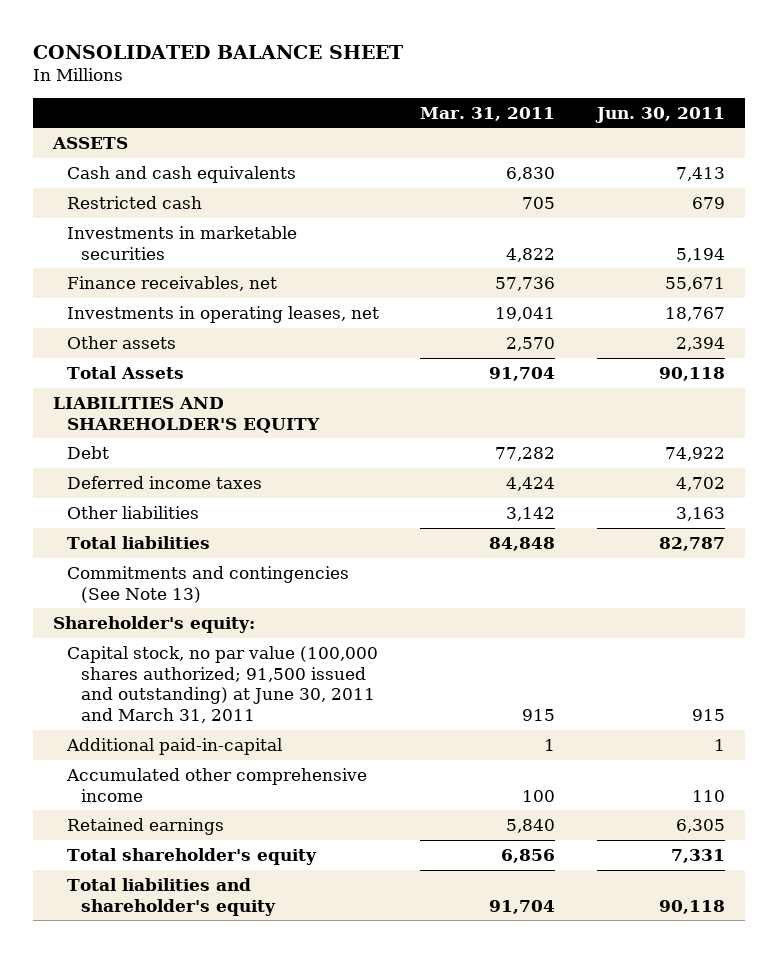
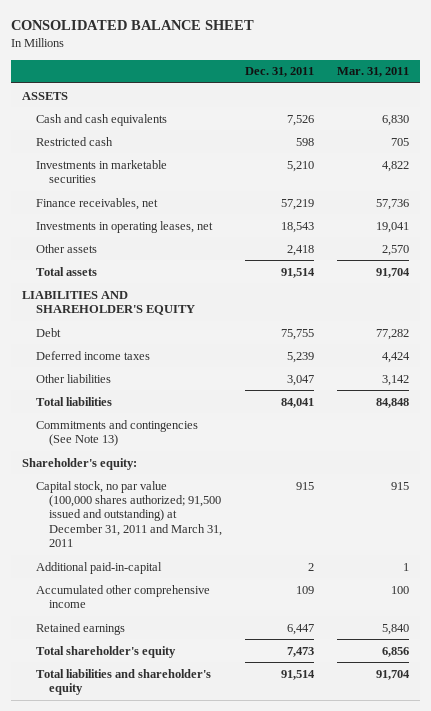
[594,106,725,123] Jun. 30, 2011 -> none
none -> [244,67,314,78] Dec. 31, 2011
[66,365,184,379] Total Assets -> [35,266,97,276] Total assets
[66,645,378,724] Capital stock, no par value (100,000 shares authorized; 91,500 issued and outstanding) at June 30, 2011 and March 31, 2011 -> [35,480,223,548] Capital stock, no par value (100,000 shares authorized; 91,500 issued and outstanding) at December 31, 2011 and March 31, 2011

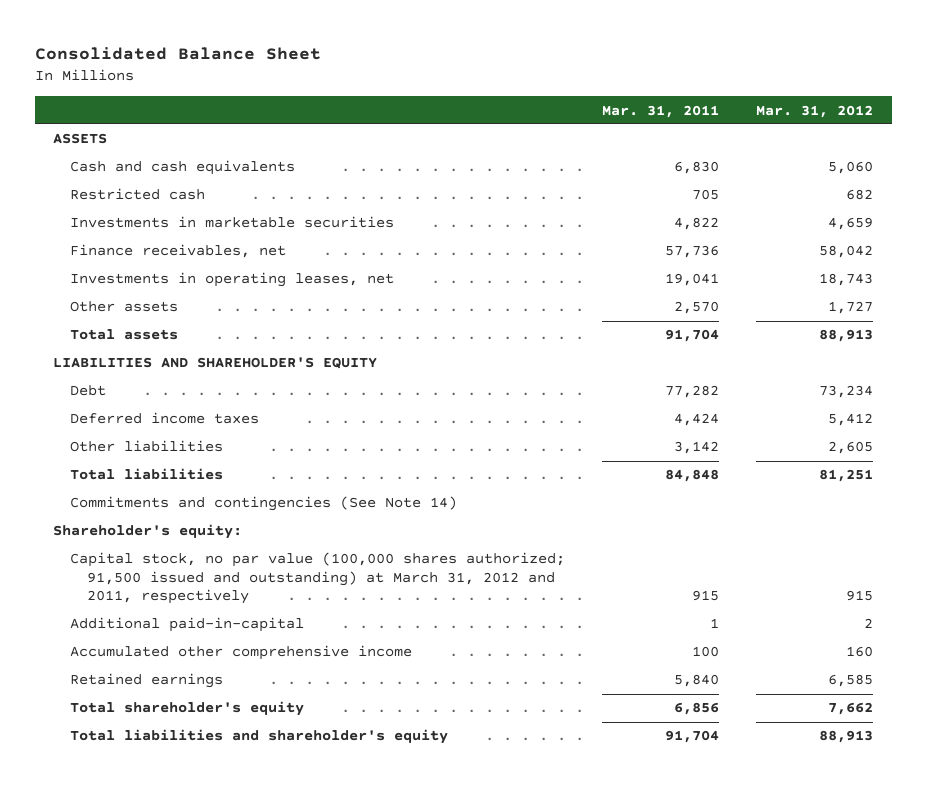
[11,20,255,31] CONSOLIDATED BALANCE SHEET -> [34,47,321,61] Consolidated Balance Sheet
[244,67,314,78] Dec. 31, 2011 -> none
none -> [756,104,874,118] Mar. 31, 2012
[35,419,198,447] Commitments and contingencies (See Note 13) -> [70,496,458,512] Commitments and contingencies (See Note 14)
[35,480,223,548] Capital stock, no par value (100,000 shares authorized; 91,500 issued and outstanding) at December 31, 2011 and March 31, 2011 -> [70,552,566,605] Capital stock, no par value (100,000 shares authorized; 91,500 issued and outstanding) at March 31, 2012 and 2011, respectively

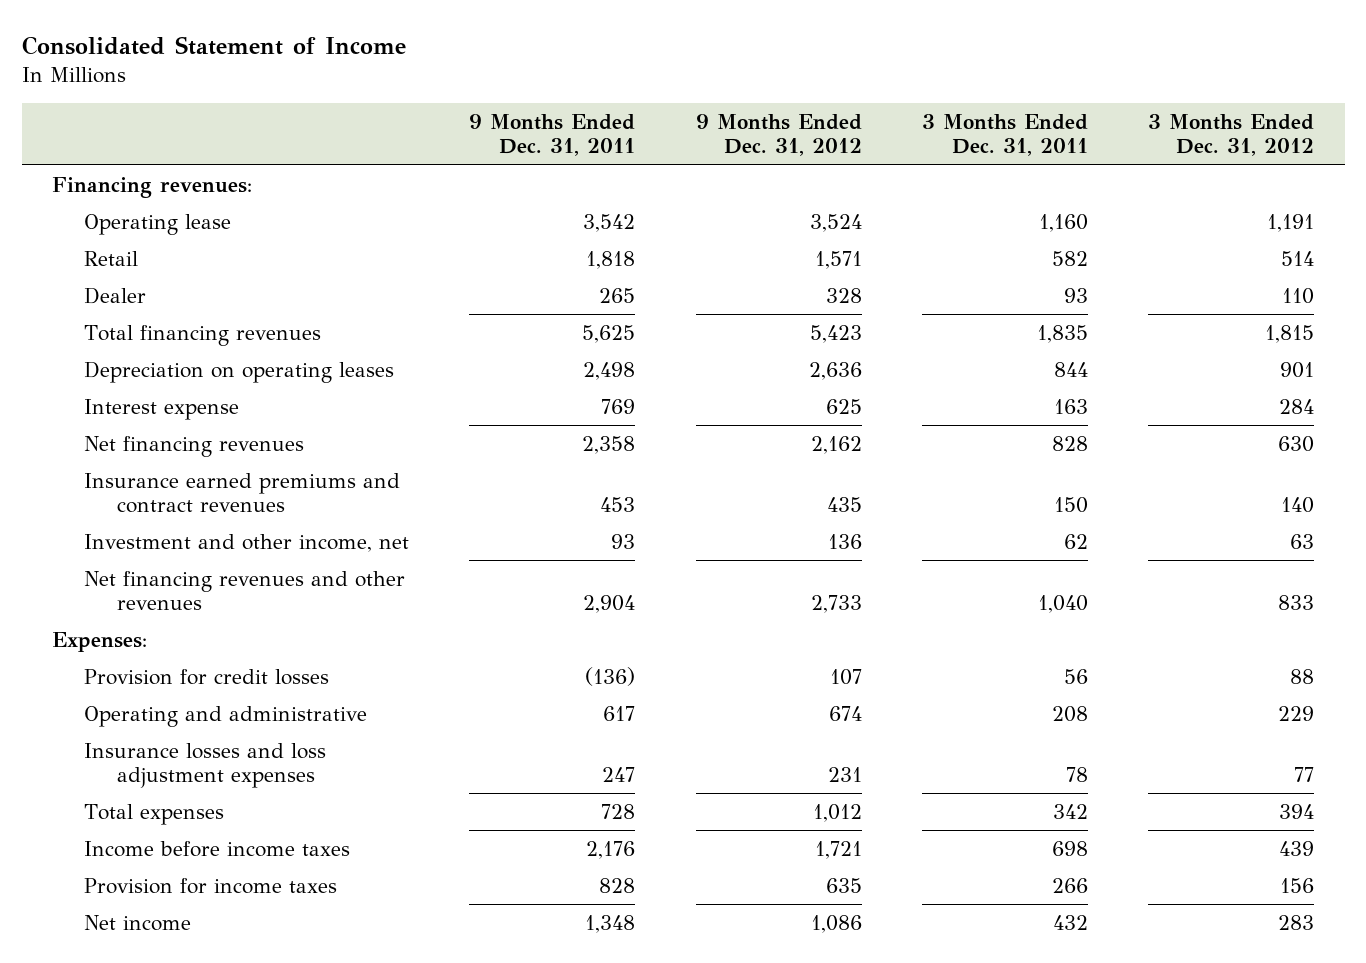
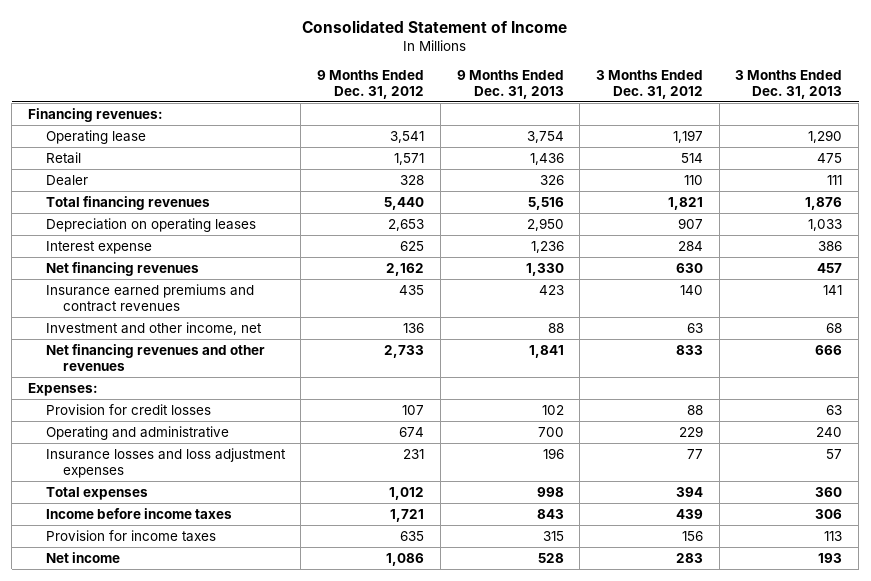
[469,113,636,157] 9 Months Ended Dec. 31, 2011 -> none
[922,113,1089,157] 3 Months Ended Dec. 31, 2011 -> none
none -> [456,69,564,99] 9 Months Ended Dec. 31, 2013
none -> [735,69,843,99] 3 Months Ended Dec. 31, 2013
[809,213,862,232] 3,524 -> [390,130,425,143] 3,541
[1267,213,1315,232] 1,191 -> [673,129,704,143] 1,197
[809,324,862,343] 5,423 -> [384,196,425,210] 5,440
[1265,324,1315,343] 1,815 -> [668,196,704,210] 1,821
[808,361,862,380] 2,636 -> [388,218,425,231] 2,653
[1280,361,1315,378] 901 -> [678,217,704,229] 907

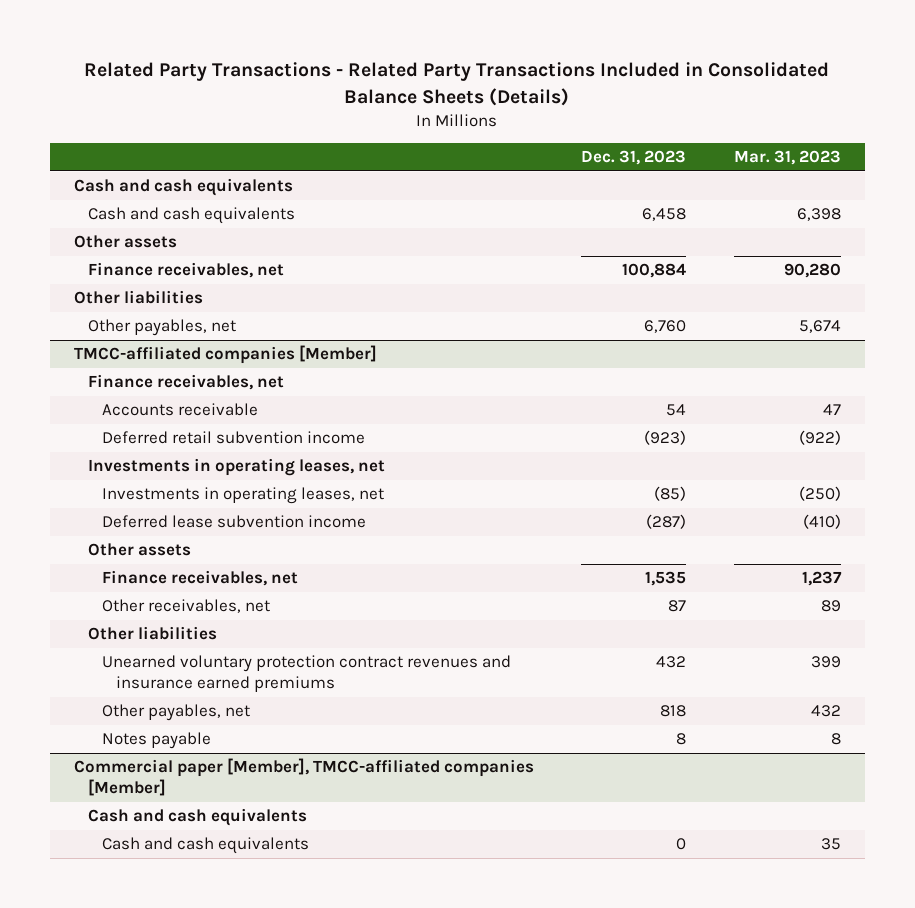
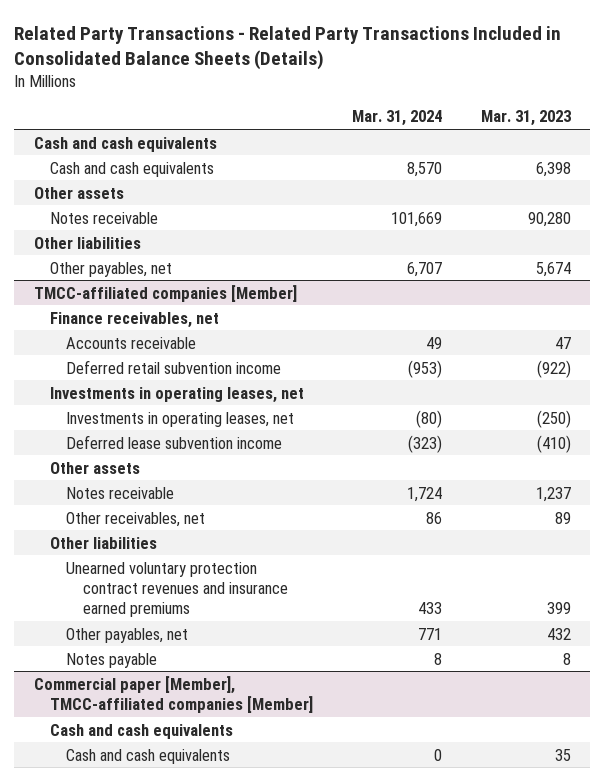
[581,150,687,166] Dec. 31, 2023 -> none
none -> [352,110,443,127] Mar. 31, 2024
[87,262,284,279] Finance receivables, net -> [50,211,159,224] Notes receivable
[101,570,298,587] Finance receivables, net -> [66,486,175,499] Notes receivable

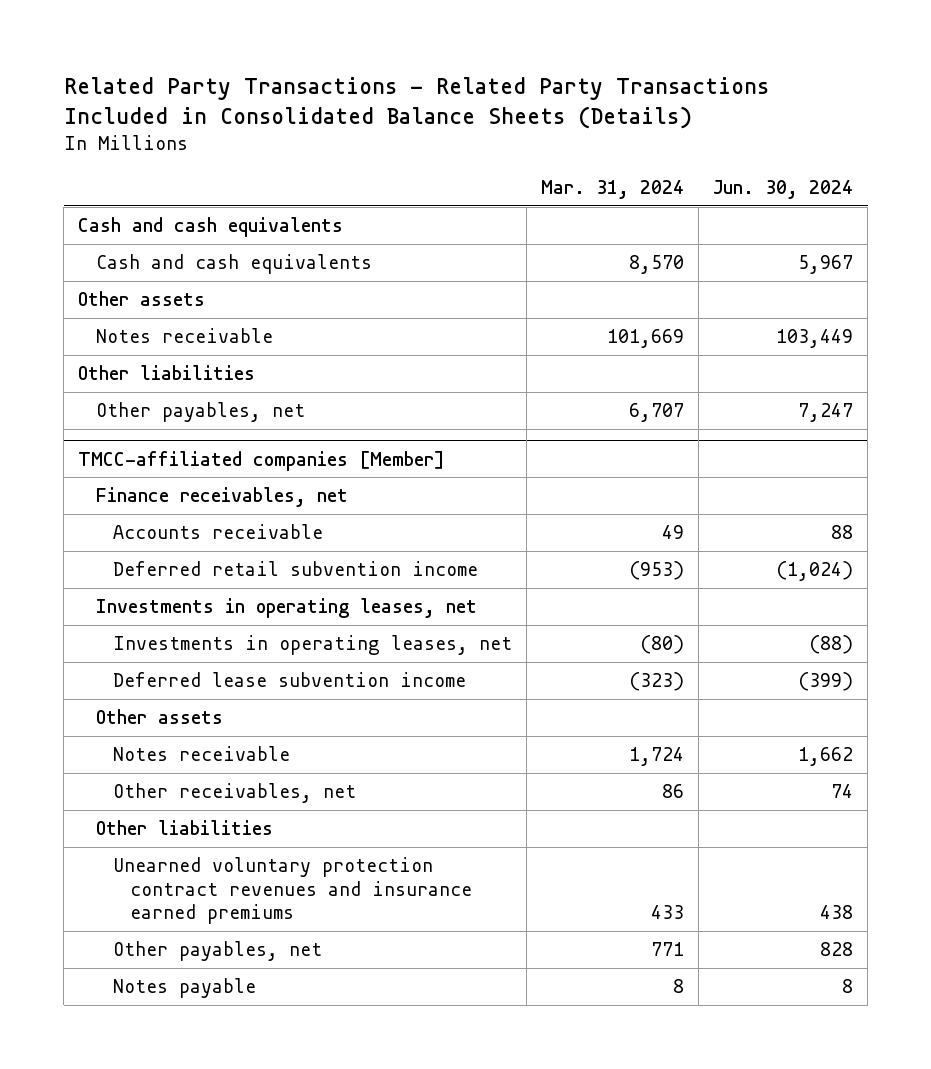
[480,110,571,127] Mar. 31, 2023 -> none
none -> [713,180,854,200] Jun. 30, 2024
[33,675,314,713] Commercial paper [Member], TMCC-affiliated companies [Member] -> none
[50,723,234,739] Cash and cash equivalents -> none
[66,748,231,764] Cash and cash equivalents -> none

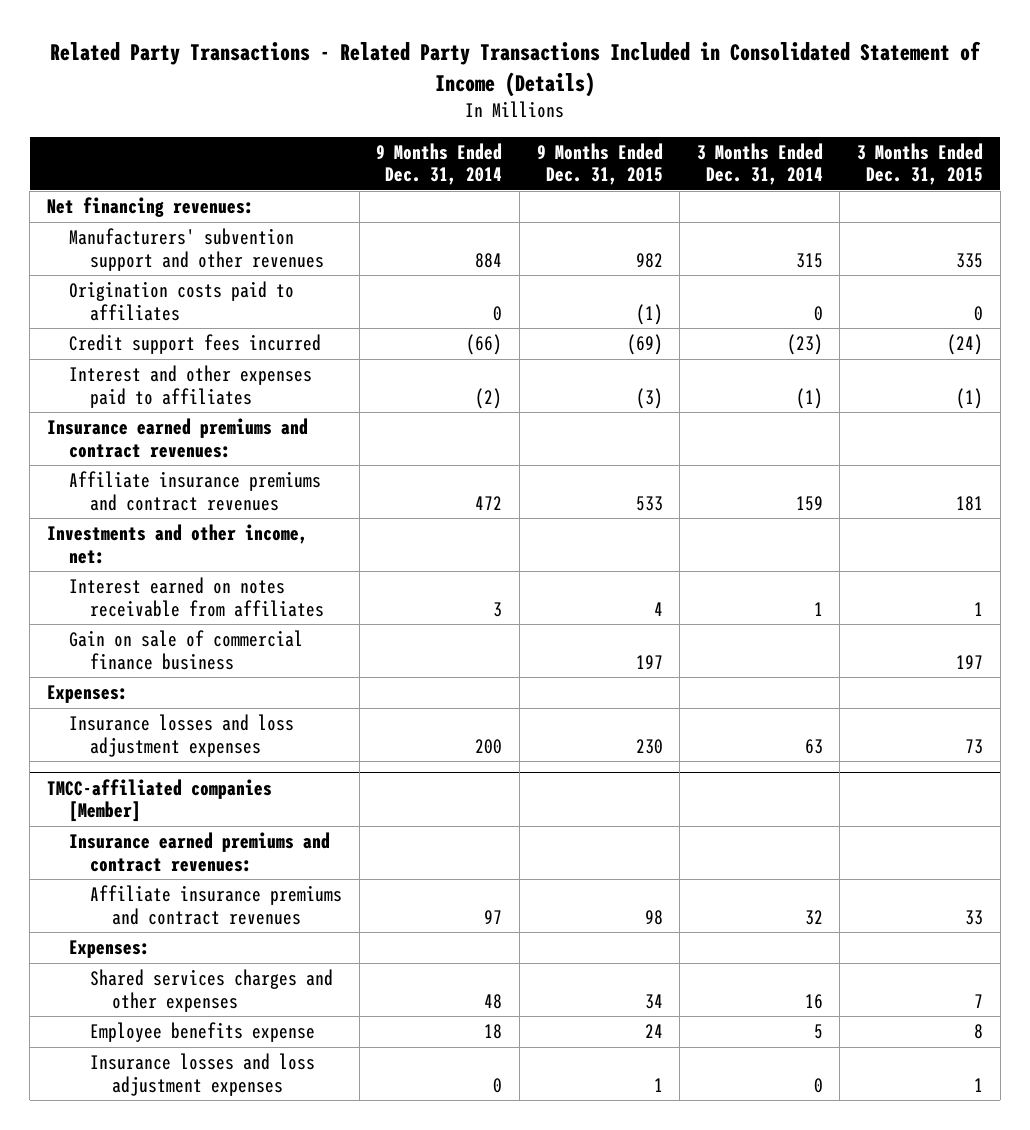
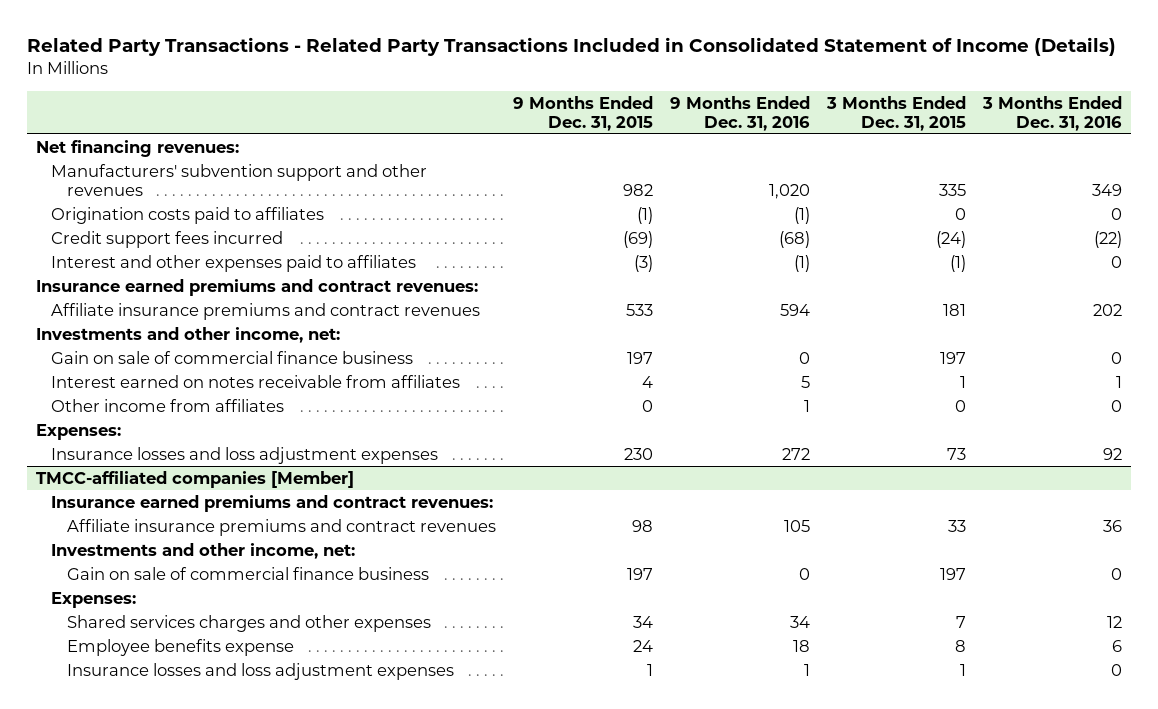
[376,142,503,186] 9 Months Ended Dec. 31, 2014 -> none
[696,142,823,186] 3 Months Ended Dec. 31, 2014 -> none
none -> [670,95,811,131] 9 Months Ended Dec. 31, 2016
none -> [982,95,1123,131] 3 Months Ended Dec. 31, 2016
[68,577,325,617] Interest earned on notes receivable from affiliates -> [51,374,461,388] Interest earned on notes receivable from affiliates
none -> [51,398,285,412] Other income from affiliates
none -> [51,542,356,559] Investments and other income, net:
none -> [66,566,429,580] Gain on sale of commercial finance business

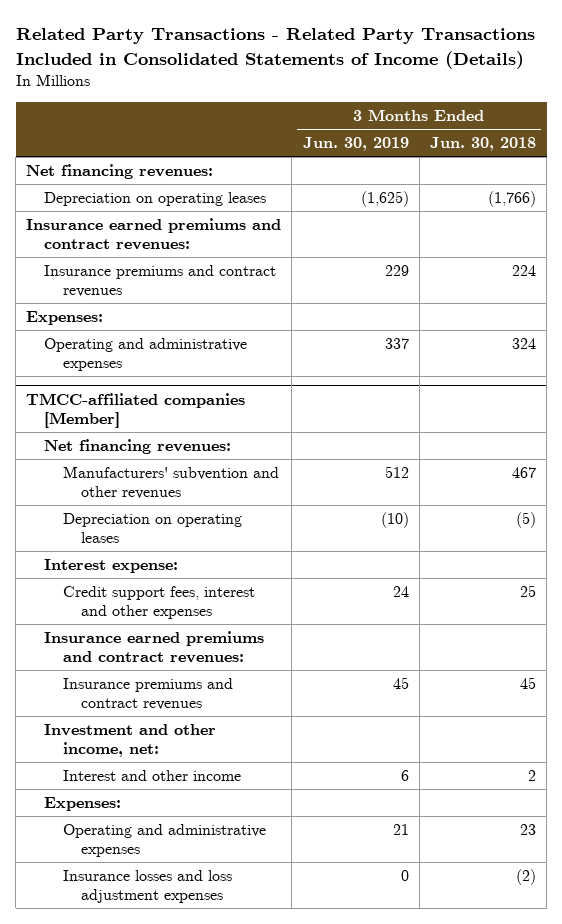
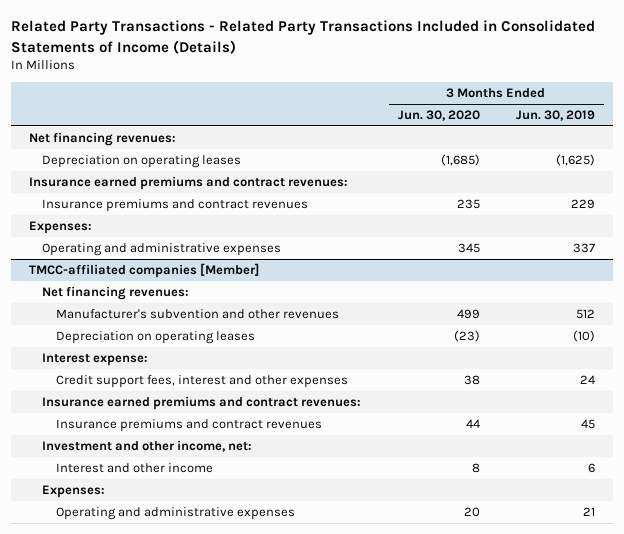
[429,137,536,152] Jun. 30, 2018 -> none
none -> [397,109,480,121] Jun. 30, 2020
[62,465,279,500] Manufacturers' subvention and other revenues -> [55,308,339,319] Manufacturer's subvention and other revenues
[62,869,232,904] Insurance losses and loss adjustment expenses -> none

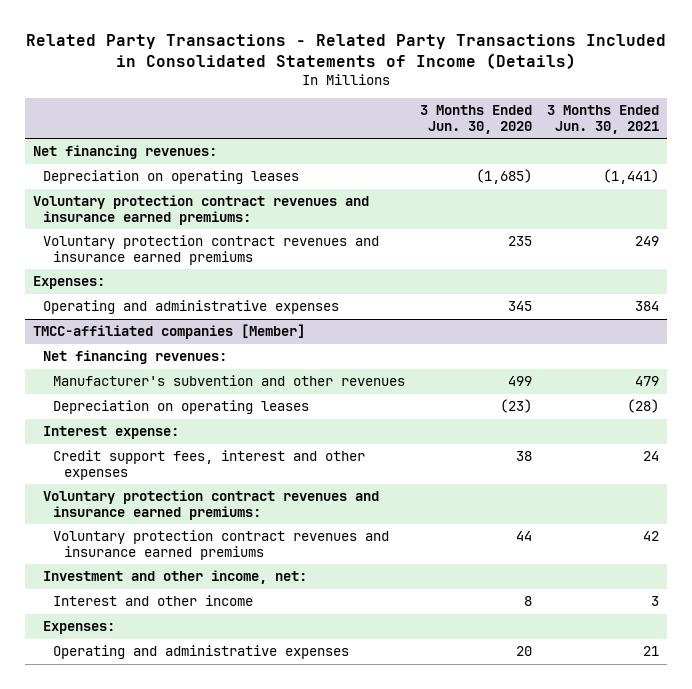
[515,109,595,121] Jun. 30, 2019 -> none
none -> [547,105,660,134] 3 Months Ended Jun. 30, 2021
[29,175,349,190] Insurance earned premiums and contract revenues: -> [32,195,369,225] Voluntary protection contract revenues and insurance earned premiums:
[42,198,309,212] Insurance premiums and contract revenues -> [43,235,380,265] Voluntary protection contract revenues and insurance earned premiums
[42,395,362,410] Insurance earned premiums and contract revenues: -> [43,490,380,520] Voluntary protection contract revenues and insurance earned premiums:
[55,418,322,432] Insurance premiums and contract revenues -> [53,530,390,560] Voluntary protection contract revenues and insurance earned premiums

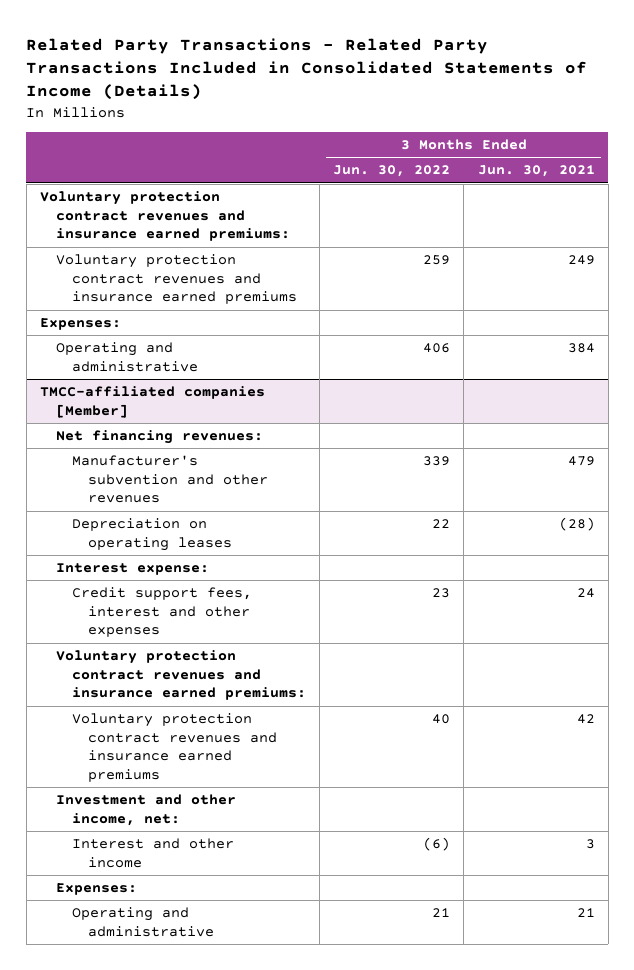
[420,105,533,134] 3 Months Ended Jun. 30, 2020 -> none
none -> [333,165,451,178] Jun. 30, 2022
[32,145,217,160] Net financing revenues: -> none
[43,170,300,185] Depreciation on operating leases -> none
[43,300,340,315] Operating and administrative expenses -> [55,342,198,372] Operating and administrative
[53,645,350,660] Operating and administrative expenses -> [71,907,215,937] Operating and administrative

